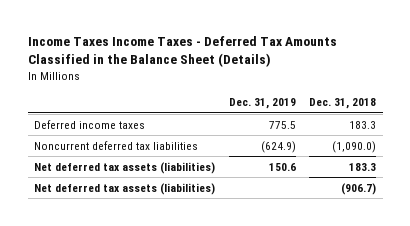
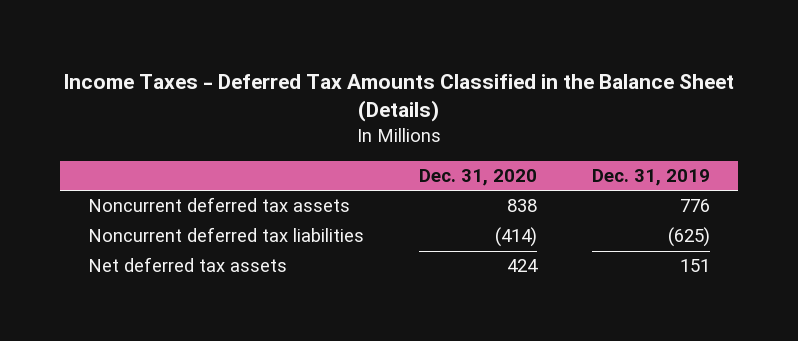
[27,35,337,68] Income Taxes Income Taxes - Deferred Tax Amounts Classified in the Balance Sheet (Details) -> [62,73,734,123] Income Taxes - Deferred Tax Amounts Classified in the Balance Sheet (Details)
[309,98,377,110] Dec. 31, 2018 -> none
none -> [418,168,537,186] Dec. 31, 2020
[34,182,216,195] Net deferred tax assets (liabilities) -> none
[34,119,146,129] Deferred income taxes -> [87,197,350,213] Noncurrent deferred tax assets
[268,120,296,129] 775.5 -> [680,199,711,213] 776
[260,140,296,153] (624.9) -> [668,227,711,248] (625)
[34,161,216,174] Net deferred tax assets (liabilities) -> [87,257,287,273] Net deferred tax assets
[268,162,296,171] 150.6 -> [680,259,711,273] 151

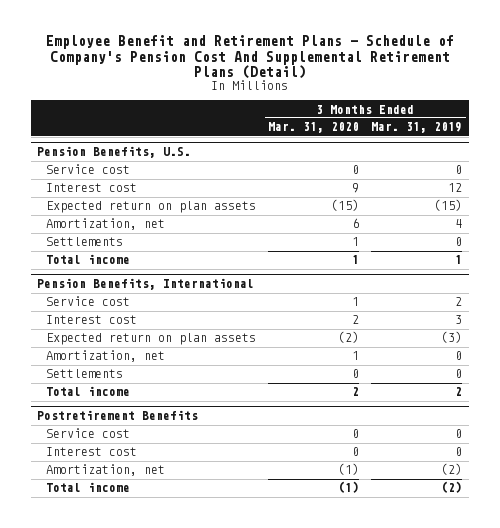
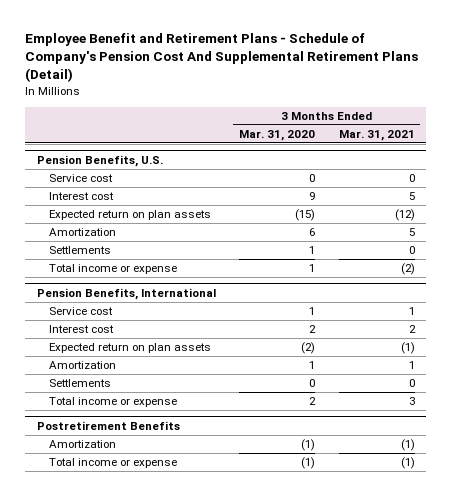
[371,122,463,134] Mar. 31, 2019 -> none
none -> [338,129,415,141] Mar. 31, 2021
[45,218,165,231] Amortization, net -> [48,228,116,237] Amortization
[45,254,130,265] Total income -> [48,264,177,275] Total income or expense
[45,350,165,363] Amortization, net -> [48,361,116,370] Amortization
[45,386,130,397] Total income -> [48,397,177,408] Total income or expense
[45,428,130,439] Service cost -> none
[45,447,137,457] Interest cost -> none
[45,464,165,477] Amortization, net -> [48,440,116,449] Amortization
[45,482,130,493] Total income -> [48,458,177,469] Total income or expense

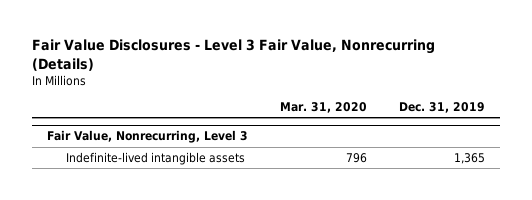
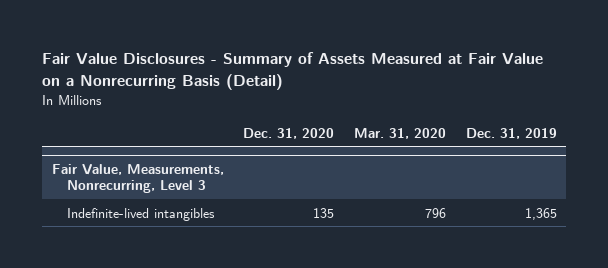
[31,39,435,71] Fair Value Disclosures - Level 3 Fair Value, Nonrecurring (Details) -> [42,52,544,90] Fair Value Disclosures - Summary of Assets Measured at Fair Value on a Nonrecurring Basis (Detail)
none -> [243,127,335,139] Dec. 31, 2020
[47,130,249,144] Fair Value, Nonrecurring, Level 3 -> [51,163,224,194] Fair Value, Measurements, Nonrecurring, Level 3
[66,151,246,165] Indefinite-lived intangible assets -> [67,207,216,221] Indefinite-lived intangibles

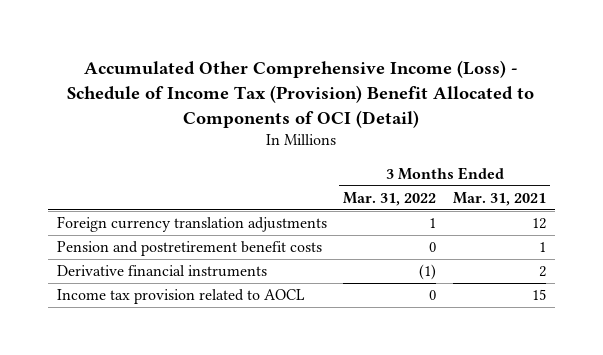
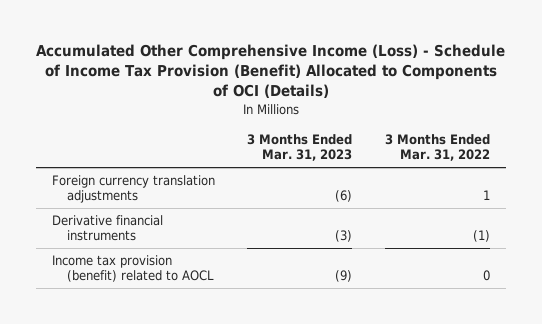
[67,59,535,128] Accumulated Other Comprehensive Income (Loss) - Schedule of Income Tax (Provision) Benefit Allocated to Components of OCI (Detail) -> [35,43,505,99] Accumulated Other Comprehensive Income (Loss) - Schedule of Income Tax Provision (Benefit) Allocated to Components of OCI (Details)
[453,192,547,207] Mar. 31, 2021 -> none
none -> [247,134,353,162] 3 Months Ended Mar. 31, 2023
[56,241,322,257] Pension and postretirement benefit costs -> none
[56,289,305,305] Income tax provision related to AOCL -> [51,255,214,283] Income tax provision (benefit) related to AOCL

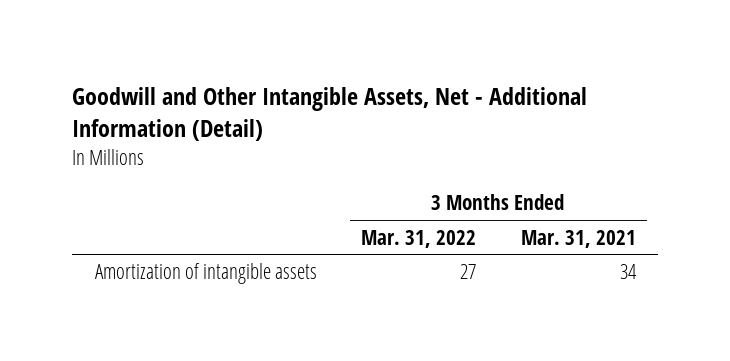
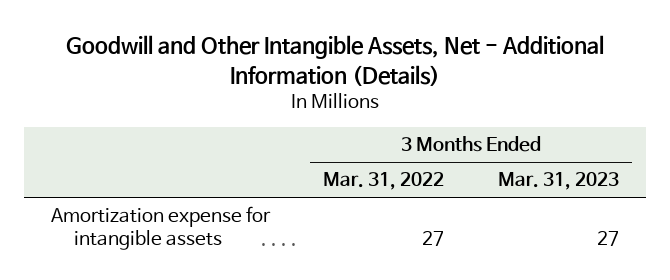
[72,86,588,142] Goodwill and Other Intangible Assets, Net - Additional Information (Detail) -> [65,35,604,86] Goodwill and Other Intangible Assets, Net - Additional Information (Details)
[520,229,636,248] Mar. 31, 2021 -> none
none -> [497,172,619,191] Mar. 31, 2023
[94,263,317,285] Amortization of intangible assets -> [50,206,271,251] Amortization expense for intangible assets

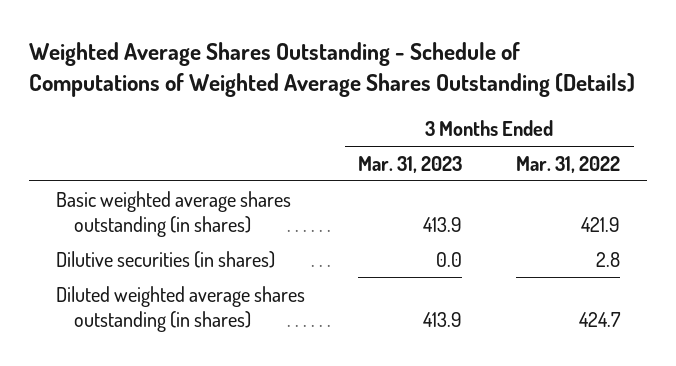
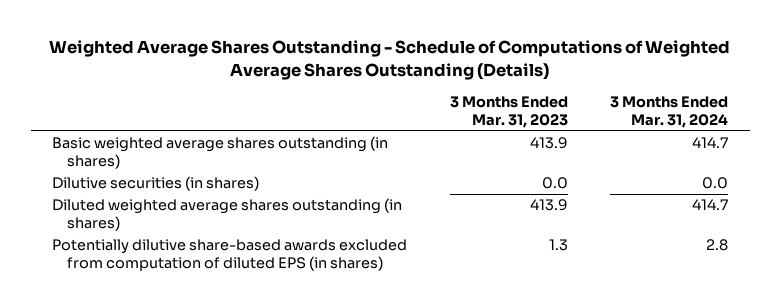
[516,155,621,173] Mar. 31, 2022 -> none
none -> [610,95,729,129] 3 Months Ended Mar. 31, 2024
none -> [52,239,408,272] Potentially dilutive share-based awards excluded from computation of diluted EPS (in shares)

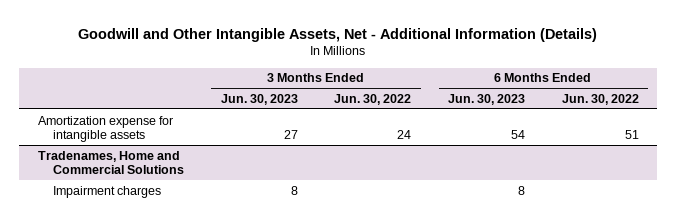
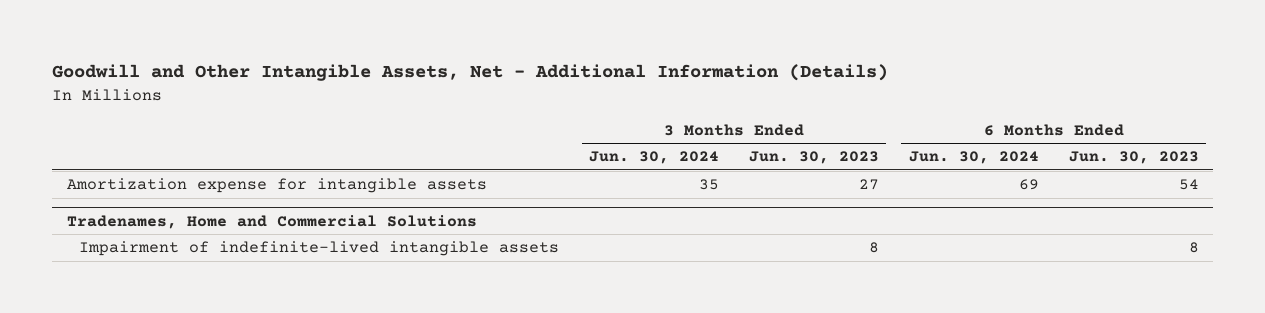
[334,93,412,105] Jun. 30, 2022 -> none
[561,93,639,105] Jun. 30, 2022 -> none
none -> [589,151,720,165] Jun. 30, 2024
none -> [908,151,1039,165] Jun. 30, 2024
[52,185,161,198] Impairment charges -> none
none -> [79,241,560,257] Impairment of indefinite-lived intangible assets

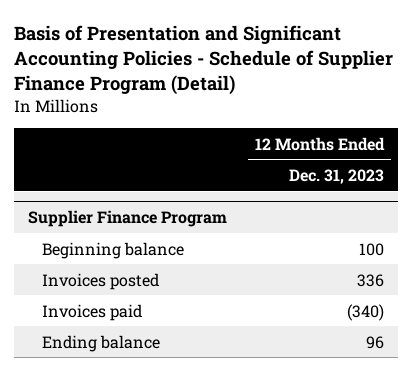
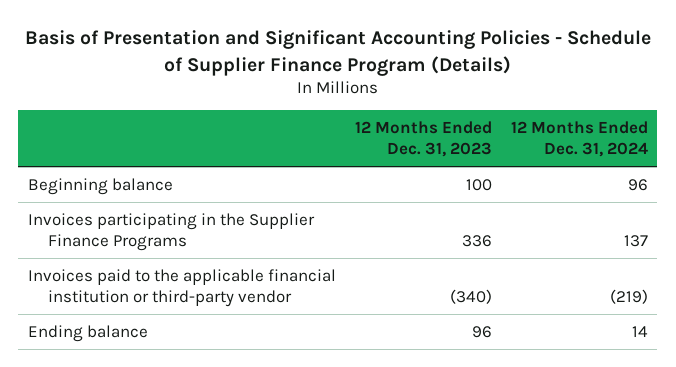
[14,24,394,95] Basis of Presentation and Significant Accounting Policies - Schedule of Supplier Finance Program (Detail) -> [24,30,651,76] Basis of Presentation and Significant Accounting Policies - Schedule of Supplier Finance Program (Details)
none -> [510,120,648,158] 12 Months Ended Dec. 31, 2024
[28,210,228,228] Supplier Finance Program -> none
[41,272,159,290] Invoices posted -> [27,212,315,252] Invoices participating in the Supplier Finance Programs
[41,303,142,321] Invoices paid -> [27,268,336,308] Invoices paid to the applicable financial institution or third-party vendor

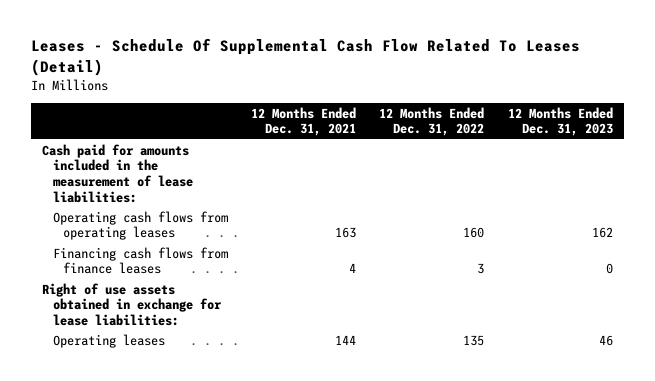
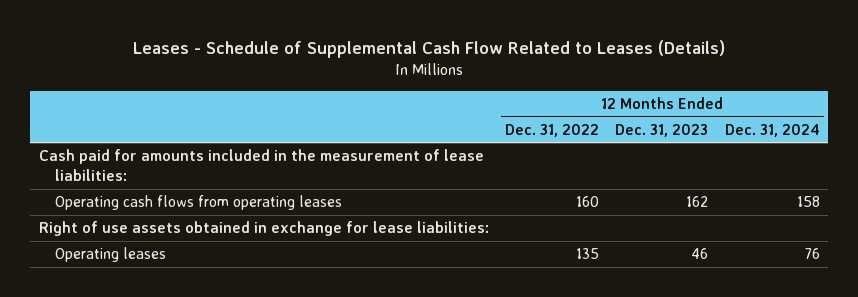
[30,38,580,76] Leases - Schedule Of Supplemental Cash Flow Related To Leases (Detail) -> [133,40,726,59] Leases - Schedule of Supplemental Cash Flow Related to Leases (Details)
[251,106,357,137] 12 Months Ended Dec. 31, 2021 -> none
none -> [724,123,820,137] Dec. 31, 2024
[52,246,228,275] Financing cash flows from finance leases -> none

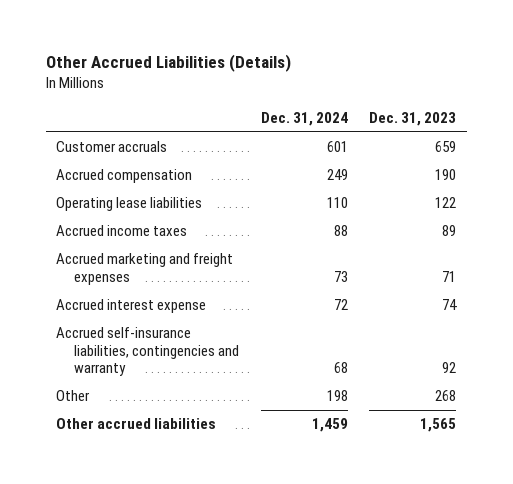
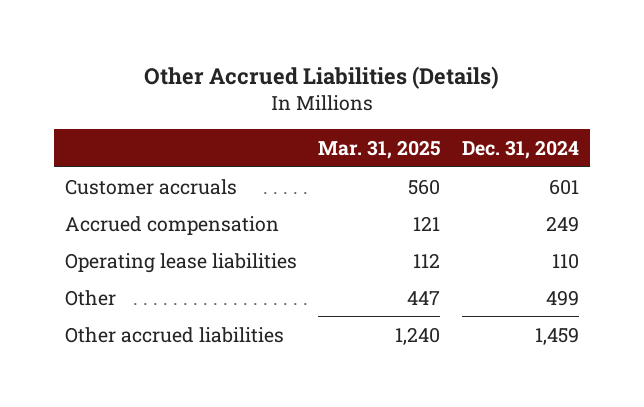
[369,111,457,126] Dec. 31, 2023 -> none
none -> [318,139,441,159] Mar. 31, 2025
[56,225,188,237] Accrued income taxes -> none
[56,253,234,285] Accrued marketing and freight expenses -> none
[56,299,207,314] Accrued interest expense -> none
[56,327,240,377] Accrued self-insurance liabilities, contingencies and warranty -> none
[326,390,348,402] 198 -> [546,289,580,306] 499

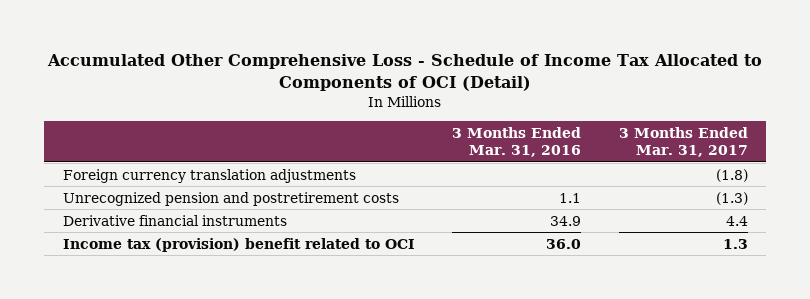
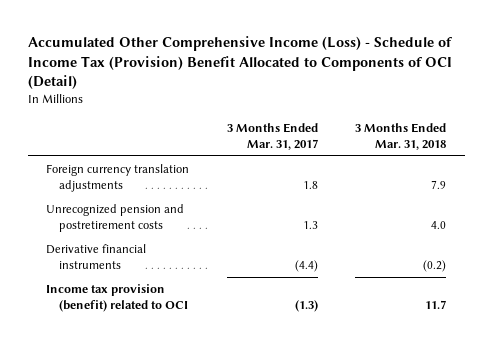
[47,54,763,92] Accumulated Other Comprehensive Loss - Schedule of Income Tax Allocated to Components of OCI (Detail) -> [27,36,453,90] Accumulated Other Comprehensive Income (Loss) - Schedule of Income Tax (Provision) Benefit Allocated to Components of OCI (Detail)
[452,126,582,158] 3 Months Ended Mar. 31, 2016 -> none
none -> [355,122,447,151] 3 Months Ended Mar. 31, 2018
[715,168,748,182] (1.8) -> [302,181,318,190] 1.8
[715,191,748,205] (1.3) -> [302,221,318,230] 1.3
[725,215,748,226] 4.4 -> [294,260,318,273] (4.4)
[62,237,415,252] Income tax (provision) benefit related to OCI -> [46,283,188,313] Income tax provision (benefit) related to OCI
[722,238,748,249] 1.3 -> [294,300,318,313] (1.3)

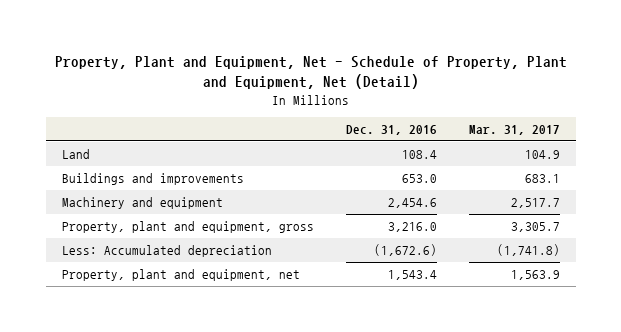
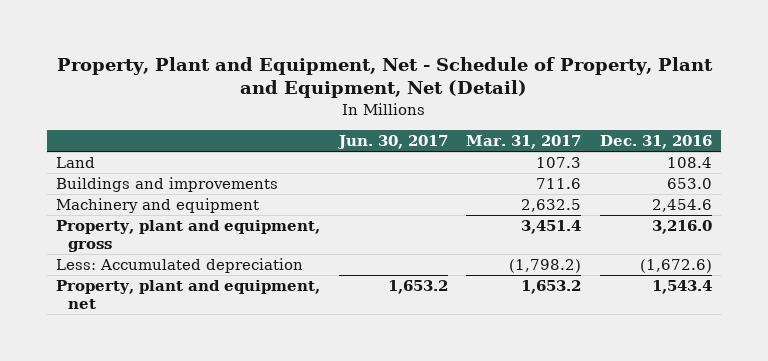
none -> [336,135,448,150] Jun. 30, 2017
[524,150,560,160] 104.9 -> [536,157,582,169] 107.3
[524,174,560,184] 683.1 -> [536,178,582,190] 711.6
[510,198,560,209] 2,517.7 -> [521,199,582,213] 2,632.5
[510,222,560,233] 3,305.7 -> [521,220,582,235] 3,451.4
[496,244,560,257] (1,741.8) -> [509,259,582,274] (1,798.2)
[510,270,560,281] 1,563.9 -> [521,280,582,295] 1,653.2

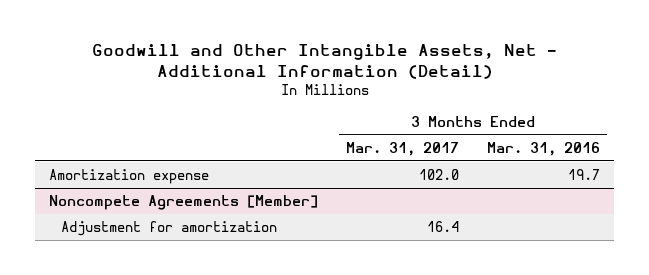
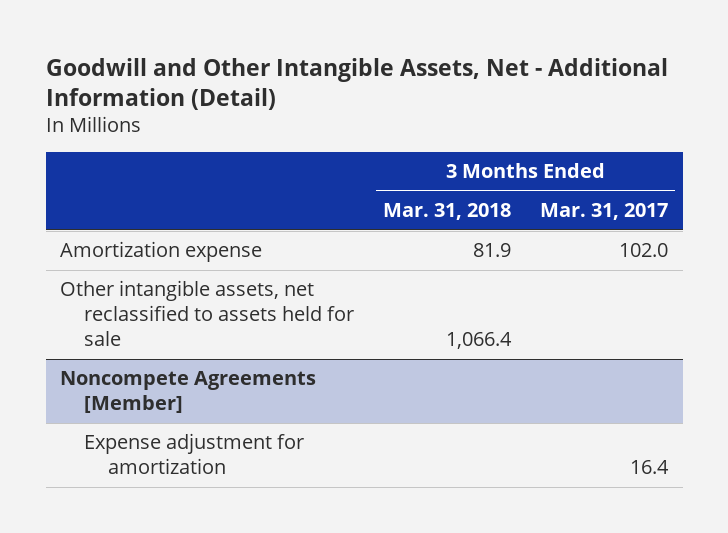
[487,141,601,156] Mar. 31, 2016 -> none
none -> [383,203,512,221] Mar. 31, 2018
none -> [60,280,355,347] Other intangible assets, net reclassified to assets held for sale
[60,221,277,237] Adjustment for amortization -> [84,433,305,475] Expense adjustment for amortization

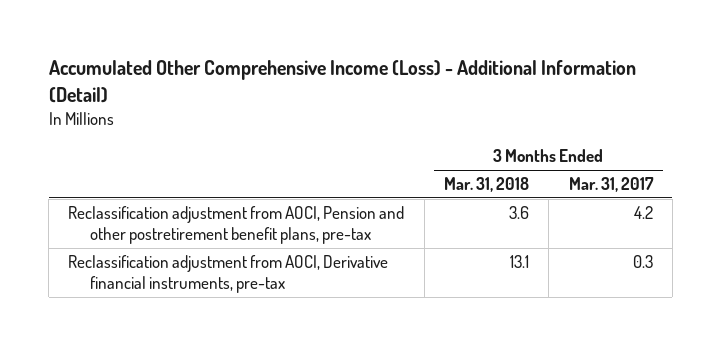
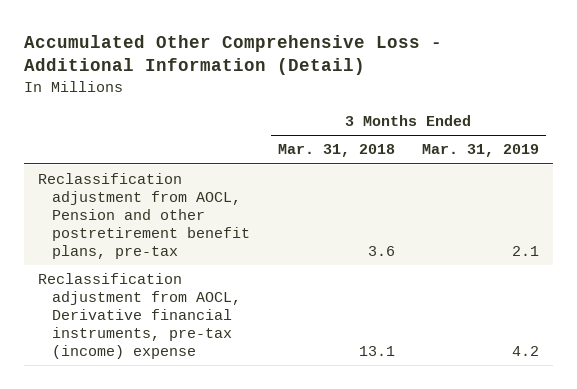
[48,60,636,103] Accumulated Other Comprehensive Income (Loss) - Additional Information (Detail) -> [24,34,443,76] Accumulated Other Comprehensive Loss - Additional Information (Detail)
[568,177,654,193] Mar. 31, 2017 -> none
none -> [421,144,539,158] Mar. 31, 2019
[68,206,405,245] Reclassification adjustment from AOCI, Pension and other postretirement benefit plans, pre-tax -> [37,173,251,259] Reclassification adjustment from AOCL, Pension and other postretirement benefit plans, pre-tax
[68,255,389,294] Reclassification adjustment from AOCI, Derivative financial instruments, pre-tax -> [37,273,242,359] Reclassification adjustment from AOCL, Derivative financial instruments, pre-tax (income) expense

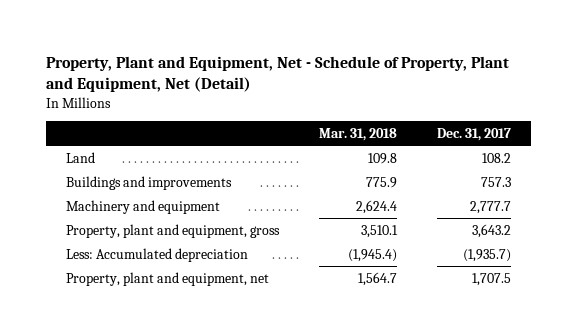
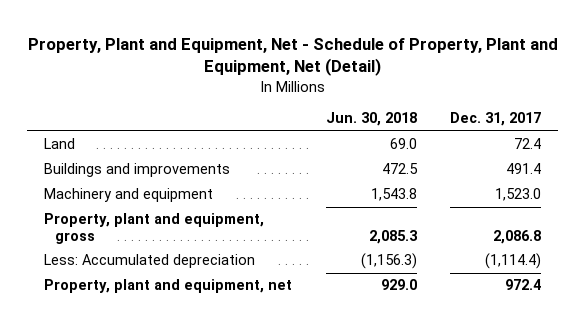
[319,127,398,141] Mar. 31, 2018 -> none
none -> [325,112,417,127] Jun. 30, 2018
[482,152,512,163] 108.2 -> [514,138,542,150] 72.4
[481,176,512,187] 757.3 -> [506,163,542,175] 491.4
[470,200,512,214] 2,777.7 -> [495,188,542,202] 1,523.0
[472,223,512,238] 3,643.2 -> [493,230,542,245] 2,086.8
[463,248,512,262] (1,935.7) -> [485,253,542,270] (1,114.4)
[472,272,512,286] 1,707.5 -> [505,279,542,291] 972.4

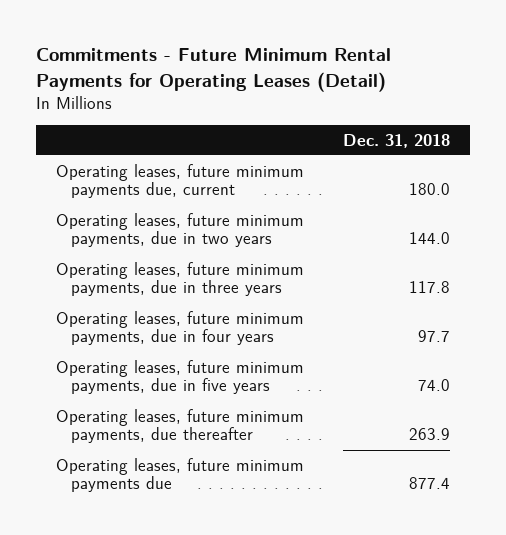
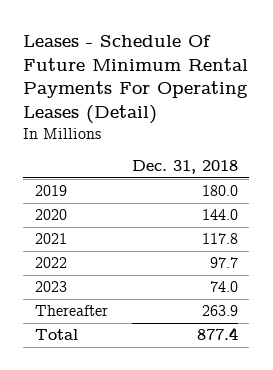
[36,48,392,92] Commitments - Future Minimum Rental Payments for Operating Leases (Detail) -> [23,35,249,125] Leases - Schedule Of Future Minimum Rental Payments For Operating Leases (Detail)
[55,163,304,199] Operating leases, future minimum payments due, current -> none
none -> [35,185,68,197] 2019
[55,212,304,248] Operating leases, future minimum payments, due in two years -> [35,209,68,221] 2020
[55,261,304,297] Operating leases, future minimum payments, due in three years -> [35,233,68,245] 2021
[55,310,304,346] Operating leases, future minimum payments, due in four years -> [35,257,68,269] 2022
[55,359,304,395] Operating leases, future minimum payments, due in five years -> [35,281,68,293] 2023
[55,408,304,444] Operating leases, future minimum payments, due thereafter -> [35,305,109,317] Thereafter
[55,457,304,493] Operating leases, future minimum payments due -> [35,329,79,341] Total

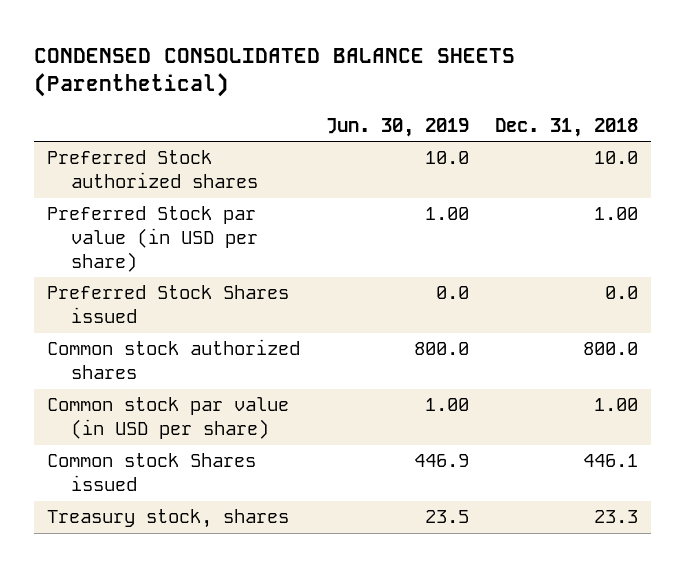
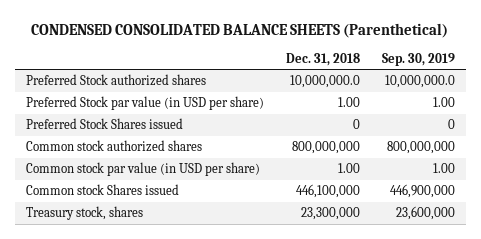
[326,117,470,137] Jun. 30, 2019 -> none
none -> [382,52,456,66] Sep. 30, 2019
[594,151,639,165] 10.0 -> [289,75,360,89] 10,000,000.0
[605,286,639,300] 0.0 -> [352,119,360,130] 0
[583,342,639,356] 800.0 -> [291,141,360,155] 800,000,000
[583,454,639,468] 446.1 -> [295,184,360,199] 446,100,000
[594,510,639,524] 23.3 -> [300,207,360,221] 23,300,000

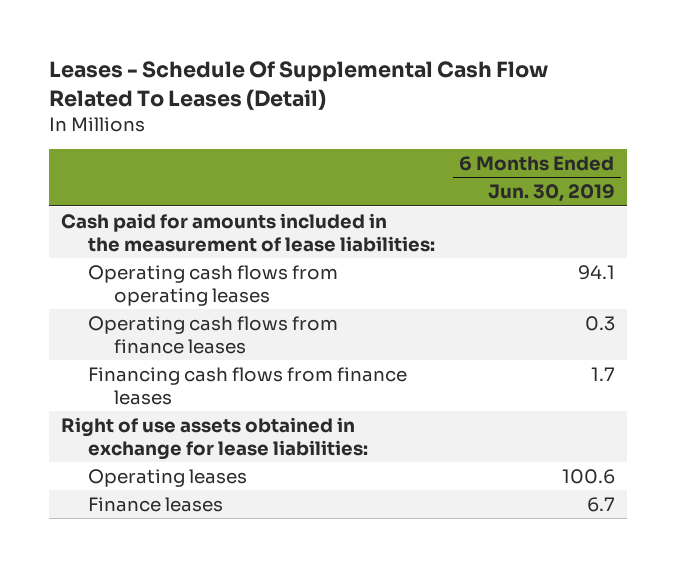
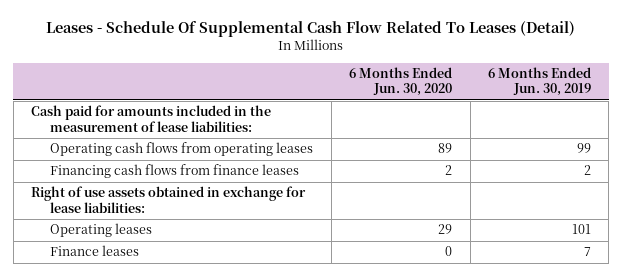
none -> [349,67,453,97] 6 Months Ended Jun. 30, 2020
[87,315,338,354] Operating cash flows from finance leases -> none
[577,264,615,280] 94.1 -> [576,143,591,154] 99
[590,366,615,381] 1.7 -> [583,165,591,176] 2
[561,468,615,484] 100.6 -> [571,224,591,235] 101
[586,496,615,512] 6.7 -> [583,247,591,257] 7

